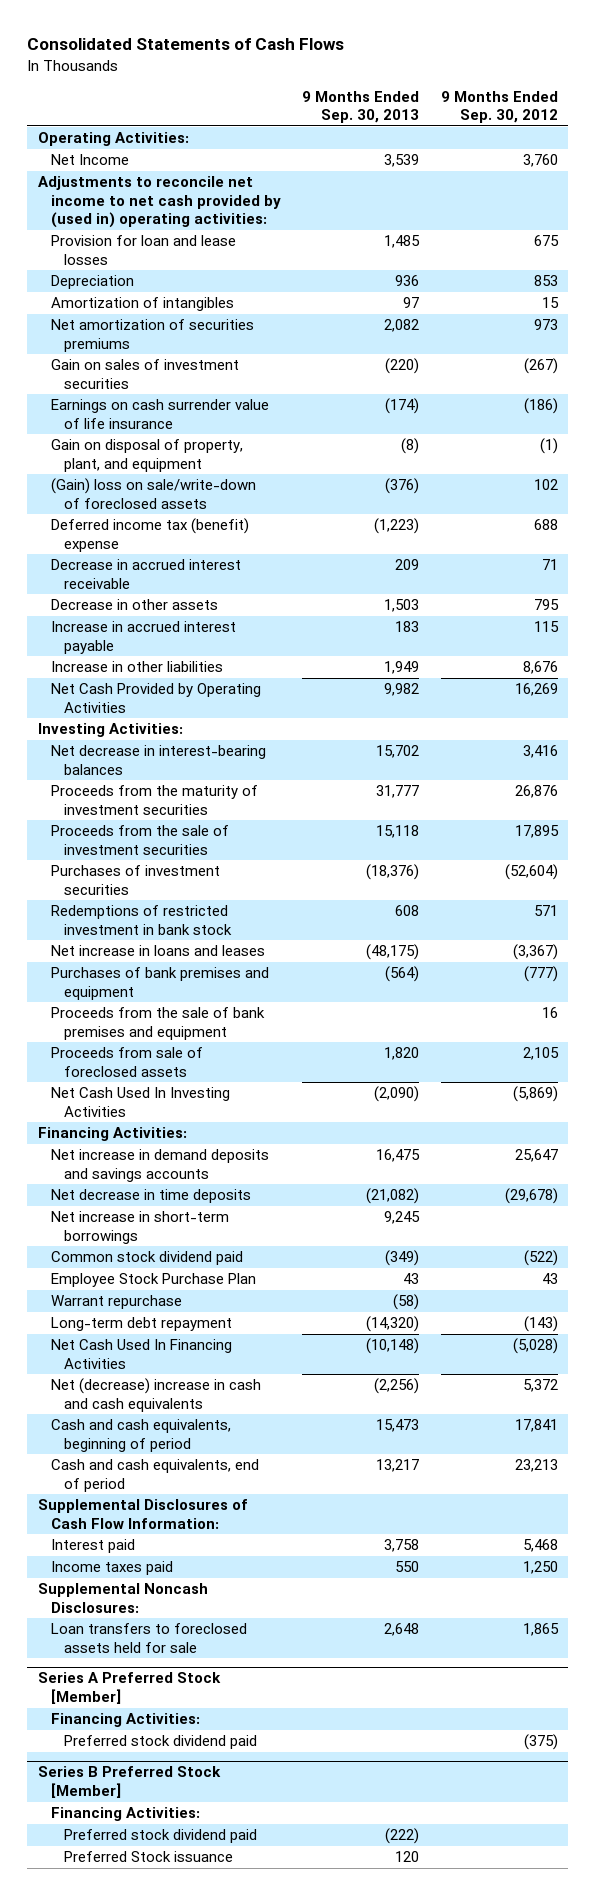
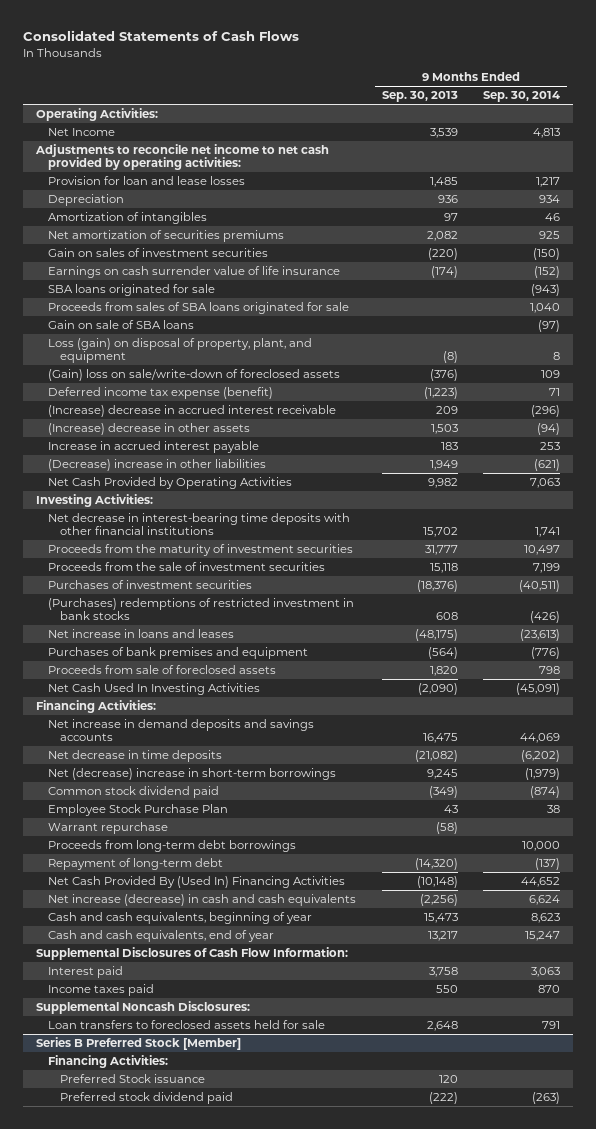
[440,90,558,124] 9 Months Ended Sep. 30, 2012 -> none
none -> [483,91,561,103] Sep. 30, 2014
[38,176,282,229] Adjustments to reconcile net income to net cash provided by (used in) operating activities: -> [35,144,330,171] Adjustments to reconcile net income to net cash provided by operating activities:
none -> [48,284,216,297] SBA loans originated for sale
none -> [48,302,350,315] Proceeds from sales of SBA loans originated for sale
none -> [48,320,195,330] Gain on sale of SBA loans
[51,439,244,472] Gain on disposal of property, plant, and equipment -> [48,338,313,364] Loss (gain) on disposal of property, plant, and equipment
[51,518,250,552] Deferred income tax (benefit) expense -> [48,387,274,400] Deferred income tax expense (benefit)
[51,559,242,589] Decrease in accrued interest receivable -> [48,405,337,418] (Increase) decrease in accrued interest receivable
[51,599,219,611] Decrease in other assets -> [48,423,251,436] (Increase) decrease in other assets
[51,661,224,673] Increase in other liabilities -> [48,459,267,472] (Decrease) increase in other liabilities
[51,745,267,775] Net decrease in interest-bearing balances -> [48,513,351,536] Net decrease in interest-bearing time deposits with other financial institutions
[51,905,233,935] Redemptions of restricted investment in bank stock -> [48,598,355,621] (Purchases) redemptions of restricted investment in bank stocks
[51,1007,266,1040] Proceeds from the sale of bank premises and equipment -> none
[51,1211,230,1244] Net increase in short-term borrowings -> [48,768,337,781] Net (decrease) increase in short-term borrowings
none -> [48,840,297,853] Proceeds from long-term debt borrowings
[51,1317,233,1332] Long-term debt repayment -> [48,858,224,871] Repayment of long-term debt
[51,1339,233,1369] Net Cash Used In Financing Activities -> [48,876,346,889] Net Cash Provided By (Used In) Financing Activities
[51,1378,262,1412] Net (decrease) increase in cash and cash equivalents -> [48,894,357,907] Net increase (decrease) in cash and cash equivalents
[51,1419,232,1452] Cash and cash equivalents, beginning of period -> [48,912,313,925] Cash and cash equivalents, beginning of year
[51,1459,260,1492] Cash and cash equivalents, end of period -> [48,930,275,943] Cash and cash equivalents, end of year
[38,1672,222,1704] Series A Preferred Stock [Member] -> none
[51,1713,201,1728] Financing Activities: -> none
[64,1735,258,1750] Preferred stock dividend paid -> none
[64,1829,258,1844] Preferred stock dividend paid -> [59,1092,233,1105] Preferred stock dividend paid

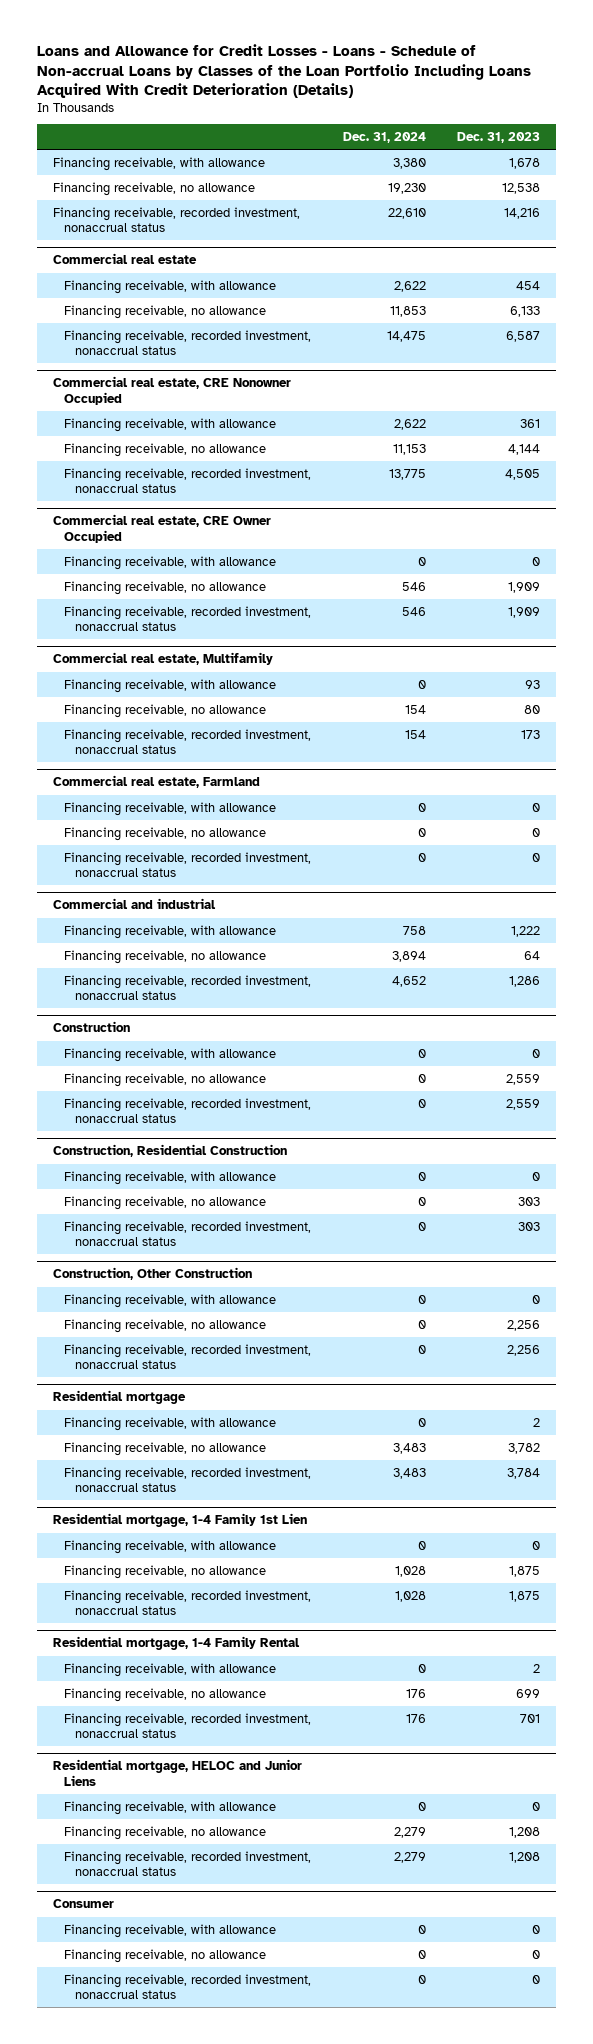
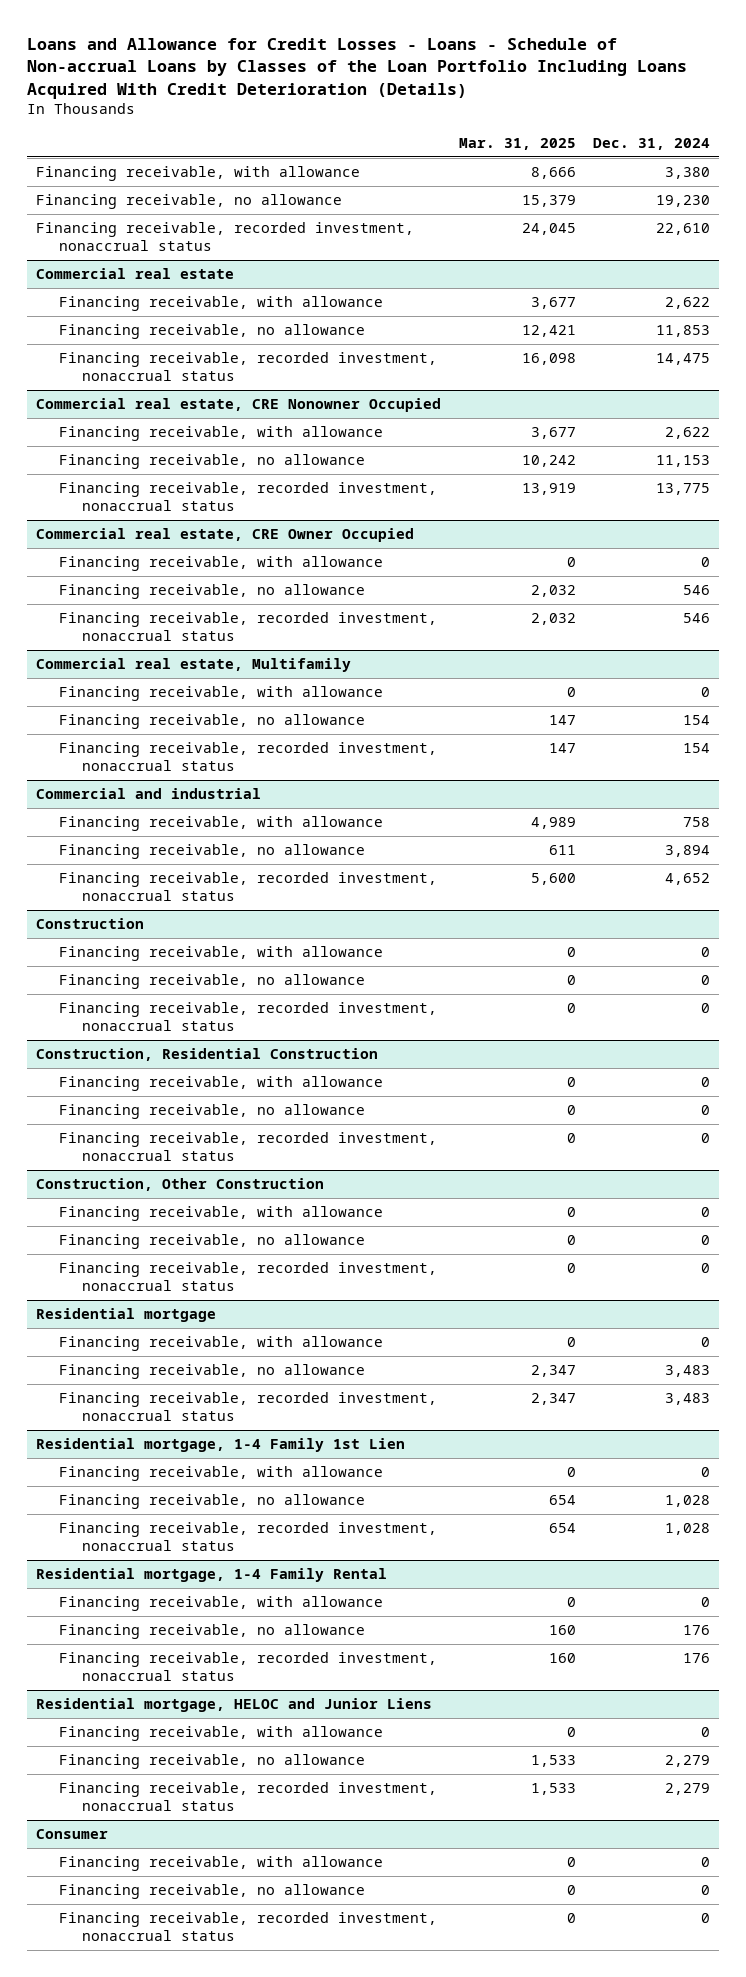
[457,132,541,144] Dec. 31, 2023 -> none
none -> [458,137,576,150] Mar. 31, 2025
[52,775,260,789] Commercial real estate, Farmland -> none
[64,801,277,816] Financing receivable, with allowance -> none
[64,826,267,841] Financing receivable, no allowance -> none
[64,851,312,878] Financing receivable, recorded investment, nonaccrual status -> none

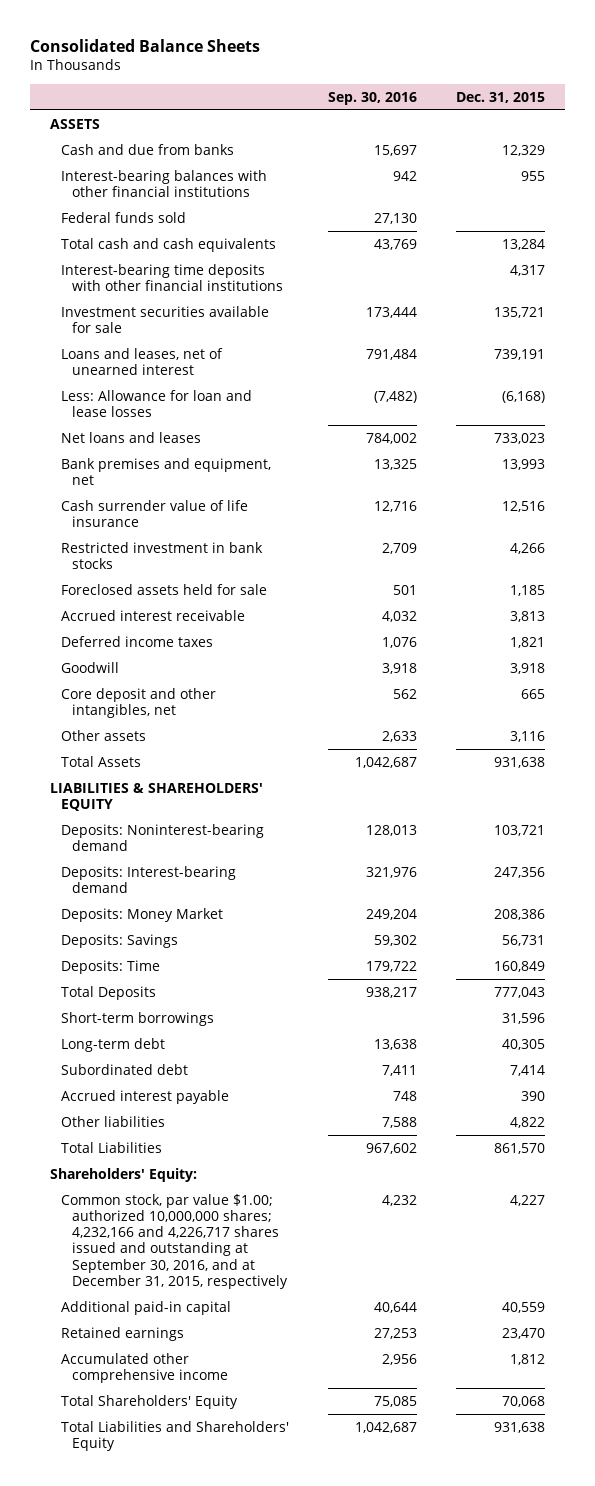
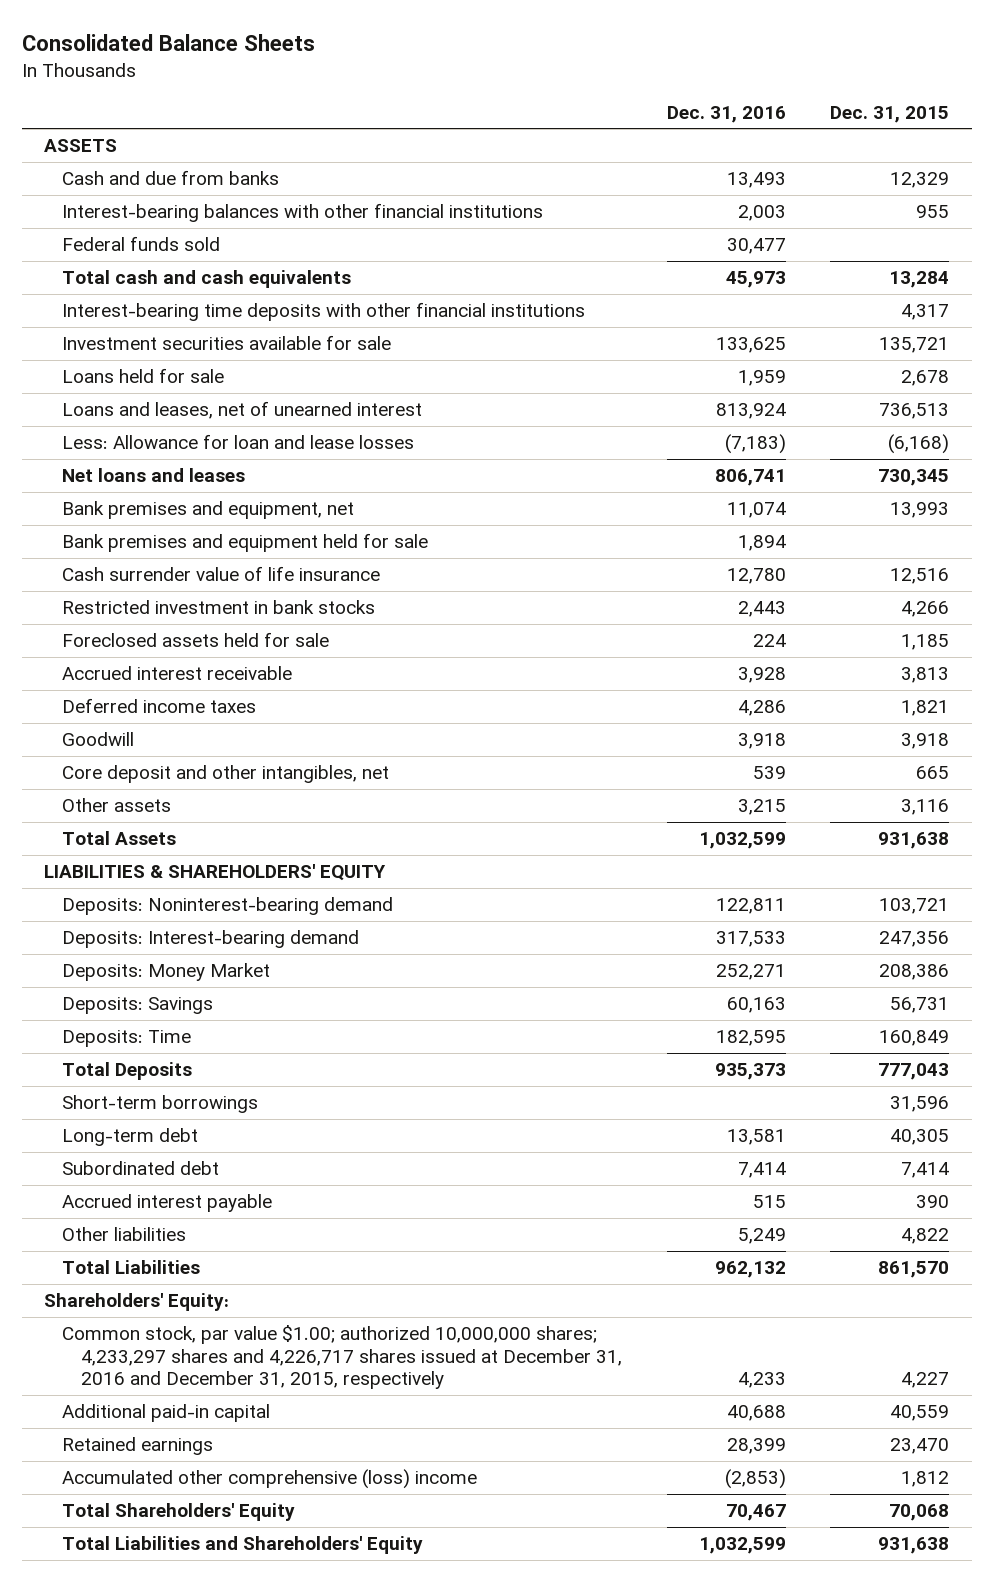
[327,91,417,105] Sep. 30, 2016 -> none
none -> [666,105,786,123] Dec. 31, 2016
none -> [62,368,225,384] Loans held for sale
[494,348,546,360] 739,191 -> [879,403,950,420] 736,513
[494,432,546,444] 733,023 -> [878,469,950,487] 730,345
none -> [62,533,429,553] Bank premises and equipment held for sale
[60,1193,288,1289] Common stock, par value $1.00; authorized 10,000,000 shares; 4,232,166 and 4,226,717 shares issued and outstanding at September 30, 2016, and at December 31, 2015, respectively -> [62,1325,622,1389] Common stock, par value $1.00; authorized 10,000,000 shares; 4,233,297 shares and 4,226,717 shares issued at December 31, 2016 and December 31, 2015, respectively
[60,1352,228,1383] Accumulated other comprehensive income -> [62,1469,478,1490] Accumulated other comprehensive (loss) income

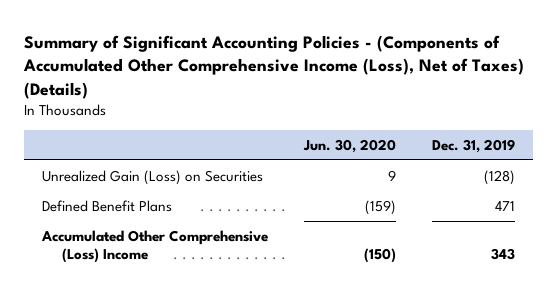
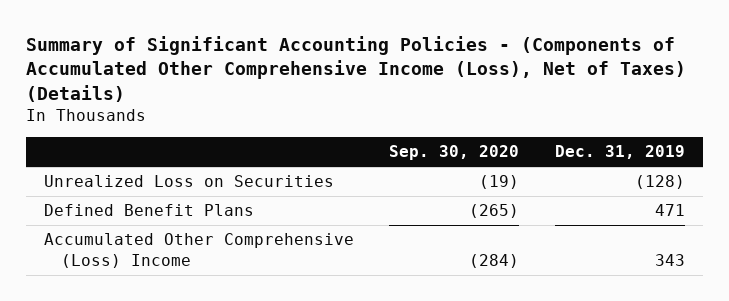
[303,138,397,153] Jun. 30, 2020 -> none
none -> [389,145,520,161] Sep. 30, 2020
[42,169,264,185] Unrealized Gain (Loss) on Securities -> [43,175,334,188] Unrealized Loss on Securities

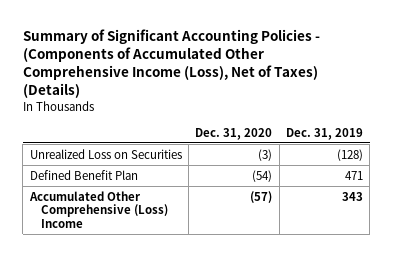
[389,145,520,161] Sep. 30, 2020 -> none
none -> [195,127,273,140] Dec. 31, 2020
[43,204,254,217] Defined Benefit Plans -> [29,169,138,180] Defined Benefit Plan

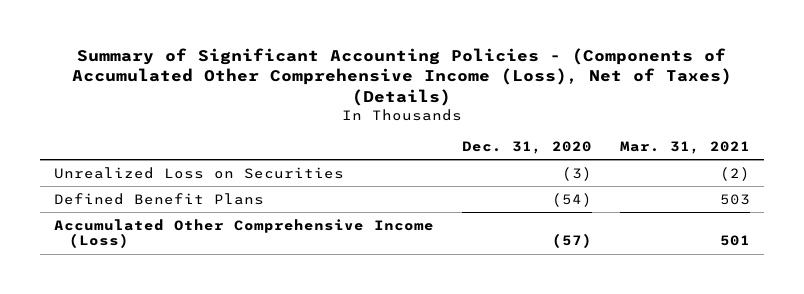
[285,127,363,140] Dec. 31, 2019 -> none
none -> [619,140,750,154] Mar. 31, 2021
[29,169,138,180] Defined Benefit Plan -> [53,192,264,205] Defined Benefit Plans
[28,190,168,228] Accumulated Other Comprehensive (Loss) Income -> [53,218,434,249] Accumulated Other Comprehensive Income (Loss)

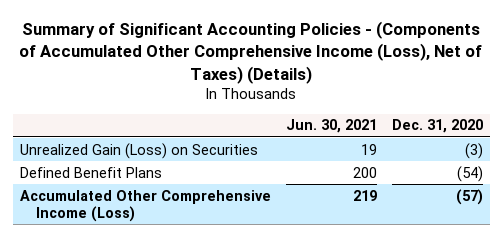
[619,140,750,154] Mar. 31, 2021 -> none
none -> [285,119,377,134] Jun. 30, 2021
[53,166,344,179] Unrealized Loss on Securities -> [20,142,259,159] Unrealized Gain (Loss) on Securities

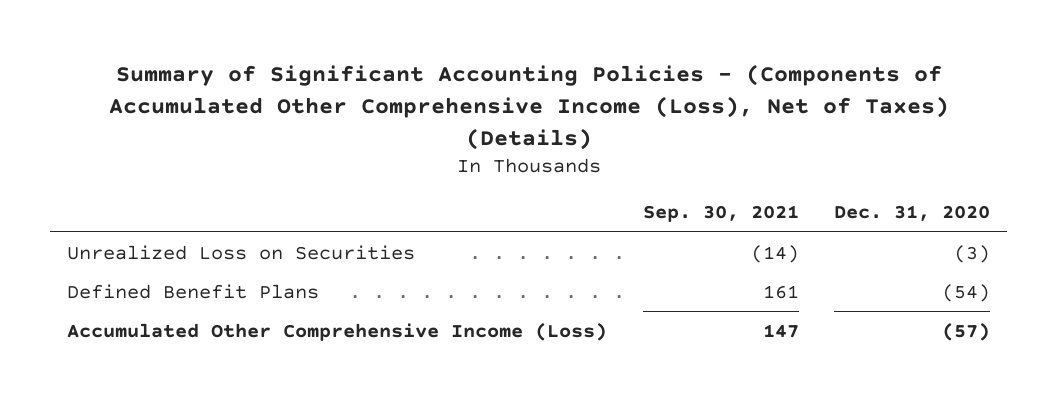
[285,119,377,134] Jun. 30, 2021 -> none
none -> [642,205,799,223] Sep. 30, 2021
[20,142,259,159] Unrealized Gain (Loss) on Securities -> [67,244,416,260] Unrealized Loss on Securities

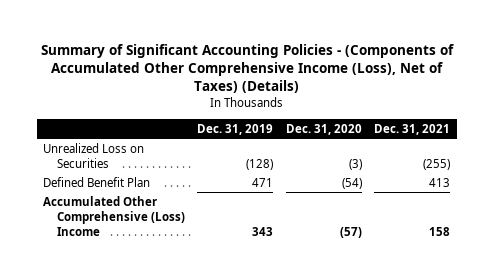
[642,205,799,223] Sep. 30, 2021 -> none
none -> [197,123,274,135] Dec. 31, 2019
none -> [374,123,451,135] Dec. 31, 2021
[67,283,320,299] Defined Benefit Plans -> [43,176,151,187] Defined Benefit Plan
[67,322,608,341] Accumulated Other Comprehensive Income (Loss) -> [43,195,185,236] Accumulated Other Comprehensive (Loss) Income

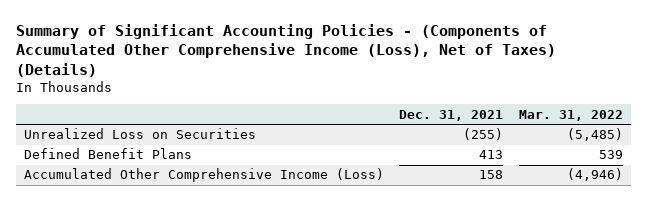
[197,123,274,135] Dec. 31, 2019 -> none
[285,123,362,135] Dec. 31, 2020 -> none
none -> [518,109,623,121] Mar. 31, 2022
[43,176,151,187] Defined Benefit Plan -> [23,148,192,160] Defined Benefit Plans
[43,195,185,236] Accumulated Other Comprehensive (Loss) Income -> [23,168,384,183] Accumulated Other Comprehensive Income (Loss)

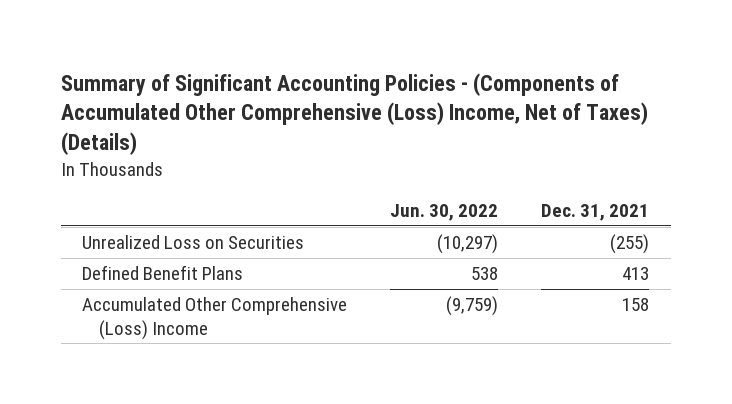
[15,23,556,77] Summary of Significant Accounting Policies - (Components of Accumulated Other Comprehensive Income (Loss), Net of Taxes) (Details) -> [60,72,648,155] Summary of Significant Accounting Policies - (Components of Accumulated Other Comprehensive (Loss) Income, Net of Taxes) (Details)
[518,109,623,121] Mar. 31, 2022 -> none
none -> [390,204,499,222] Jun. 30, 2022
[23,168,384,183] Accumulated Other Comprehensive Income (Loss) -> [82,297,348,340] Accumulated Other Comprehensive (Loss) Income

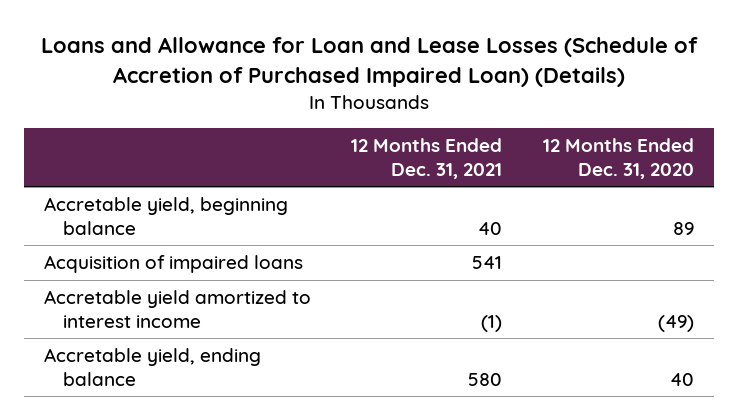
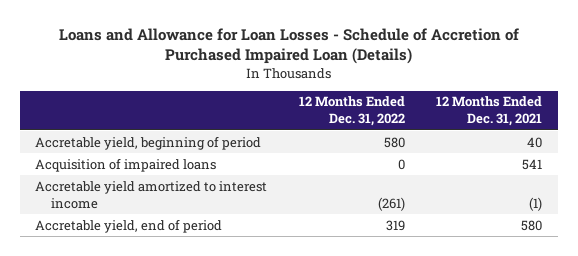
[40,37,698,88] Loans and Allowance for Loan and Lease Losses (Schedule of Accretion of Purchased Impaired Loan) (Details) -> [58,27,519,65] Loans and Allowance for Loan Losses - Schedule of Accretion of Purchased Impaired Loan (Details)
[542,138,694,179] 12 Months Ended Dec. 31, 2020 -> none
none -> [298,96,405,127] 12 Months Ended Dec. 31, 2022
[43,197,288,235] Accretable yield, beginning balance -> [35,135,262,150] Accretable yield, beginning of period
[43,348,261,386] Accretable yield, ending balance -> [35,218,223,233] Accretable yield, end of period

